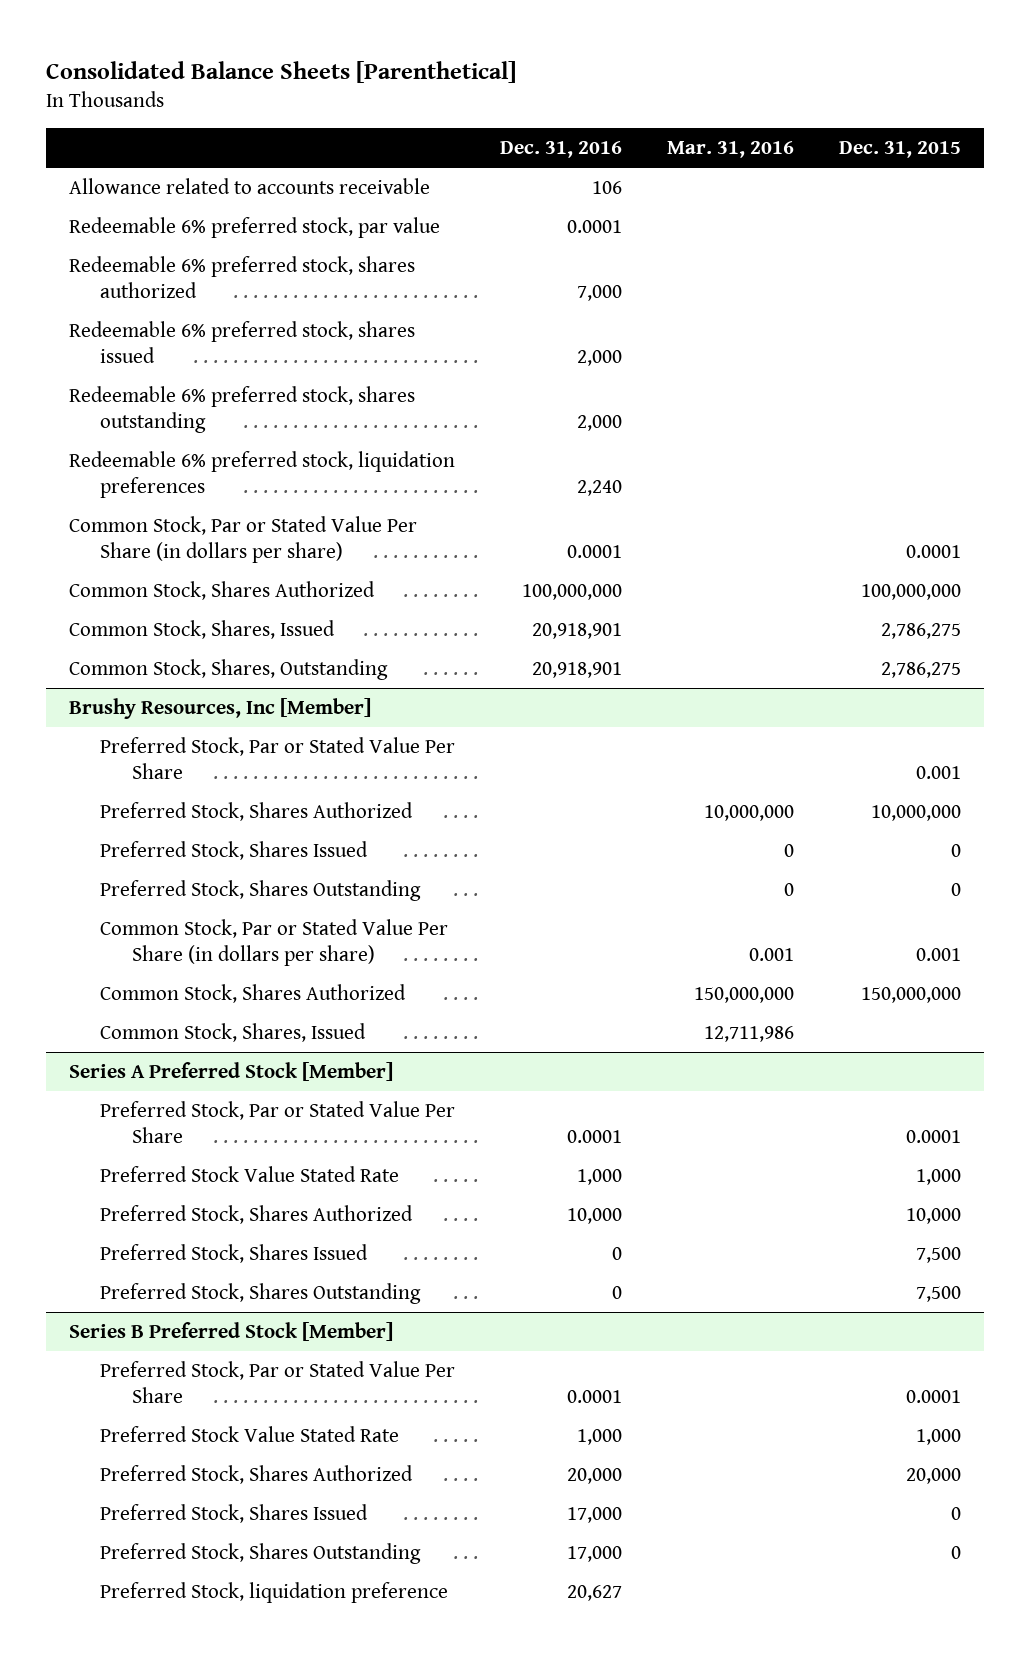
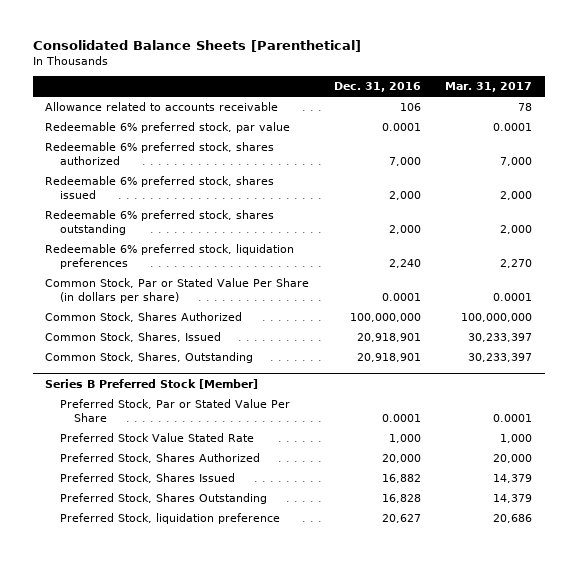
[667,141,795,159] Mar. 31, 2016 -> none
[839,141,962,159] Dec. 31, 2015 -> none
none -> [445,82,533,93] Mar. 31, 2017
[68,698,371,720] Brushy Resources, Inc [Member] -> none
[100,737,456,780] Preferred Stock, Par or Stated Value Per Share -> none
[100,802,414,822] Preferred Stock, Shares Authorized -> none
[100,841,369,861] Preferred Stock, Shares Issued -> none
[100,880,422,902] Preferred Stock, Shares Outstanding -> none
[100,919,449,967] Common Stock, Par or Stated Value Per Share (in dollars per share) -> none
[100,984,407,1004] Common Stock, Shares Authorized -> none
[100,1023,367,1043] Common Stock, Shares, Issued -> none
[68,1062,393,1082] Series A Preferred Stock [Member] -> none
[100,1101,456,1144] Preferred Stock, Par or Stated Value Per Share -> none
[100,1166,400,1183] Preferred Stock Value Stated Rate -> none
[100,1205,414,1225] Preferred Stock, Shares Authorized -> none
[100,1244,369,1264] Preferred Stock, Shares Issued -> none
[100,1283,422,1305] Preferred Stock, Shares Outstanding -> none
[567,1507,623,1524] 17,000 -> [381,474,421,484] 16,882
[567,1546,623,1563] 17,000 -> [381,494,421,504] 16,828

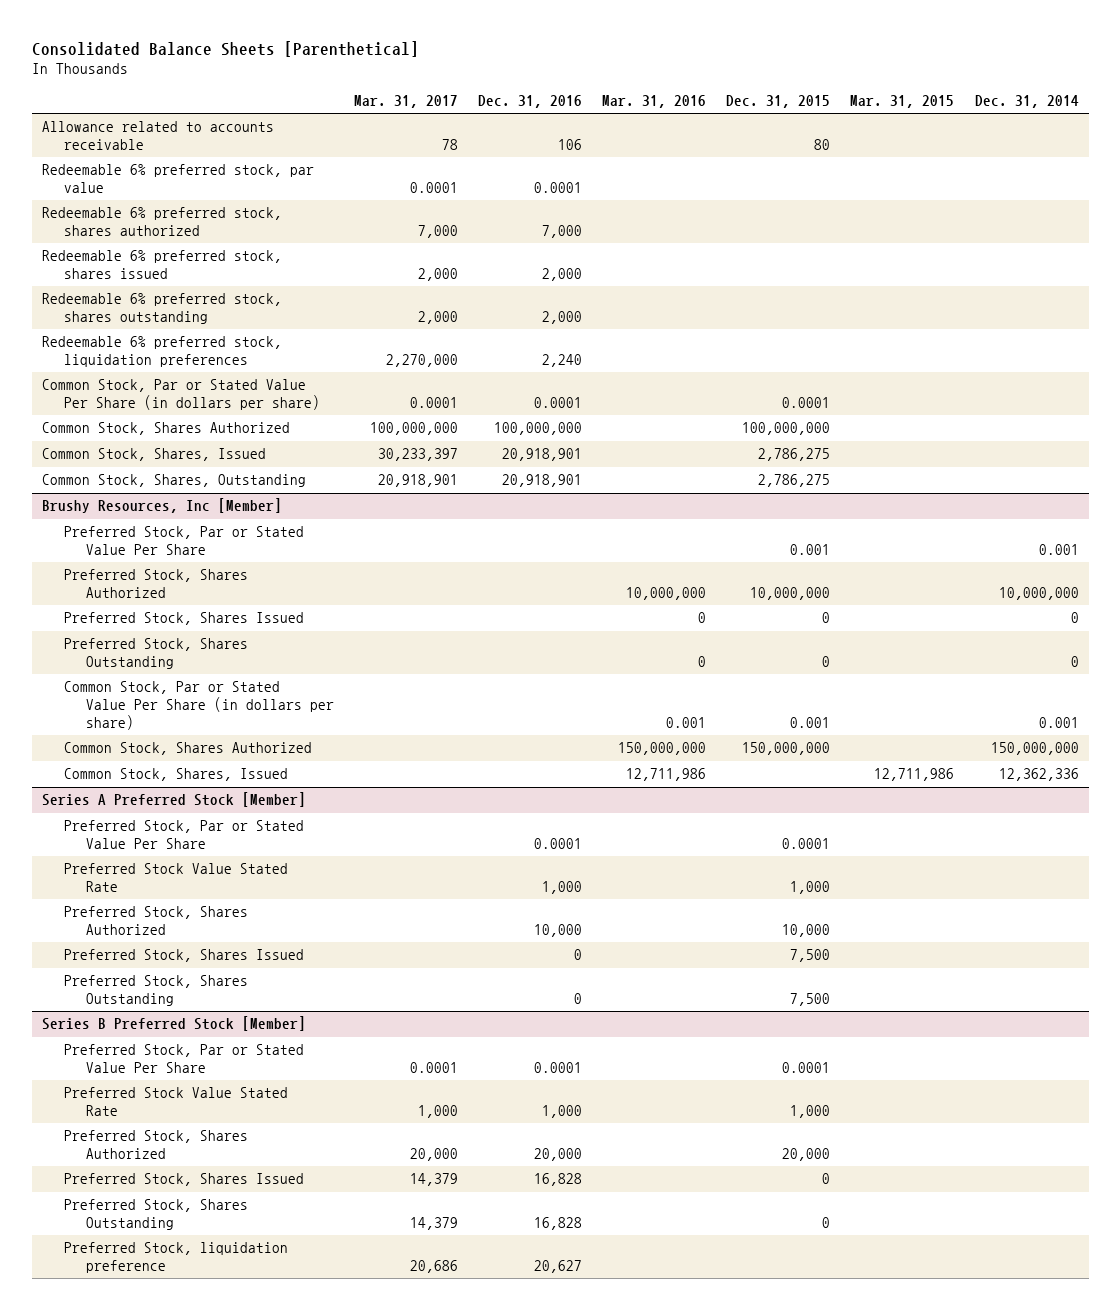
none -> [602,94,707,108] Mar. 31, 2016
none -> [726,94,831,108] Dec. 31, 2015
none -> [850,94,955,108] Mar. 31, 2015
none -> [974,94,1079,108] Dec. 31, 2014
[500,258,533,268] 2,270 -> [385,354,458,368] 2,270,000
[468,353,533,363] 30,233,397 -> [377,474,458,488] 20,918,901
none -> [41,498,282,514] Brushy Resources, Inc [Member]
none -> [63,526,304,556] Preferred Stock, Par or Stated Value Per Share
none -> [63,569,248,599] Preferred Stock, Shares Authorized
none -> [63,612,304,626] Preferred Stock, Shares Issued
none -> [63,638,248,670] Preferred Stock, Shares Outstanding
none -> [63,681,334,730] Common Stock, Par or Stated Value Per Share (in dollars per share)
none -> [63,742,312,756] Common Stock, Shares Authorized
none -> [63,768,288,782] Common Stock, Shares, Issued
none -> [41,792,306,808] Series A Preferred Stock [Member]
none -> [63,820,304,850] Preferred Stock, Par or Stated Value Per Share
none -> [63,863,288,893] Preferred Stock Value Stated Rate
none -> [63,906,248,936] Preferred Stock, Shares Authorized
none -> [63,949,304,963] Preferred Stock, Shares Issued
none -> [63,975,248,1007] Preferred Stock, Shares Outstanding
[381,474,421,484] 16,882 -> [533,1173,582,1187] 16,828

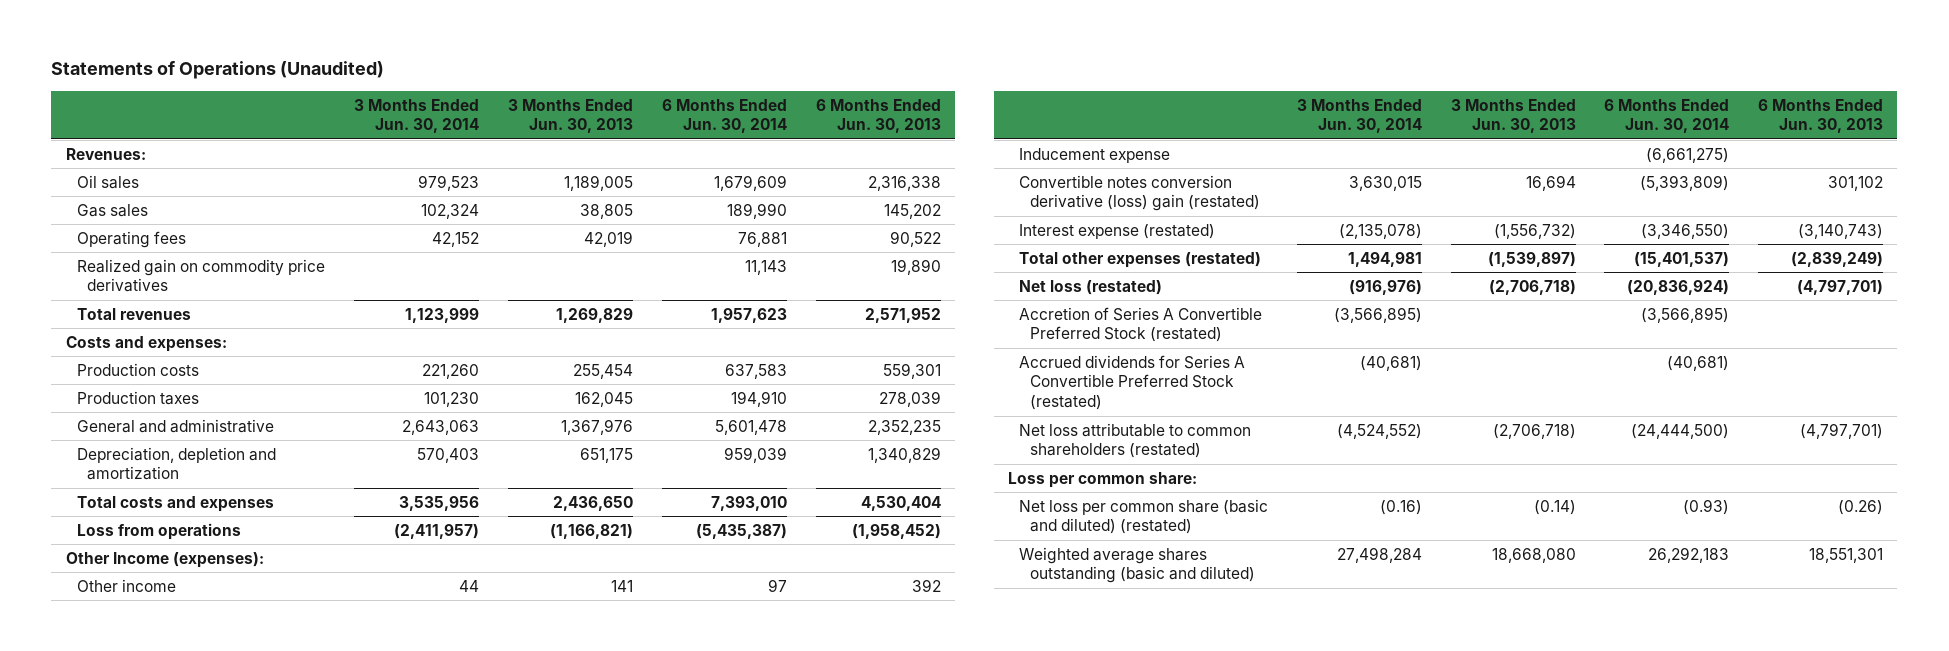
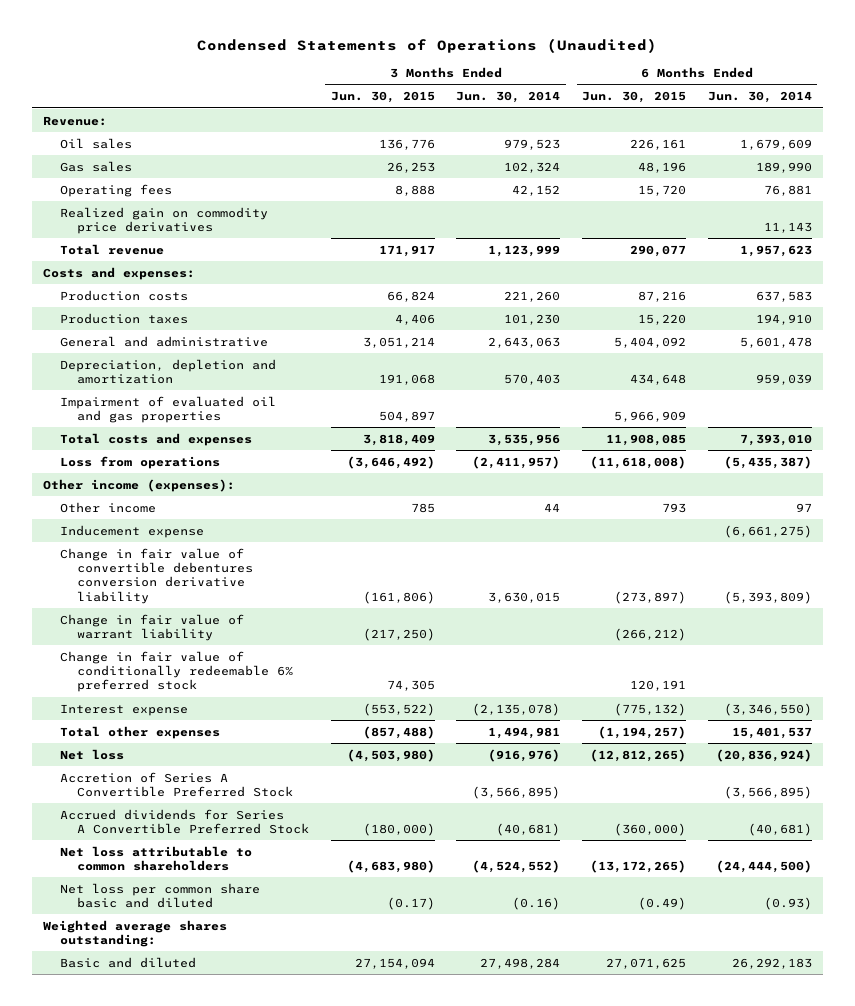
[51,61,385,80] Statements of Operations (Unaudited) -> [197,38,658,54] Condensed Statements of Operations (Unaudited)
[508,98,634,134] 3 Months Ended Jun. 30, 2013 -> none
[815,98,941,134] 6 Months Ended Jun. 30, 2013 -> none
none -> [330,91,435,104] Jun. 30, 2015
none -> [582,91,687,104] Jun. 30, 2015
[65,147,146,160] Revenues: -> [43,115,108,126] Revenue:
[76,307,191,320] Total revenues -> [60,243,165,255] Total revenue
none -> [60,395,277,423] Impairment of evaluated oil and gas properties
[65,551,264,568] Other Income (expenses): -> [43,478,236,492] Other income (expenses):
[1008,471,1198,488] Loss per common share: -> none
[1019,174,1260,212] Convertible notes conversion derivative (loss) gain (restated) -> [60,547,253,604] Change in fair value of convertible debentures conversion derivative liability
none -> [60,613,245,641] Change in fair value of warrant liability
none -> [60,650,293,693] Change in fair value of conditionally redeemable 6% preferred stock
[1019,223,1216,239] Interest expense (restated) -> [60,703,189,716] Interest expense
[1019,251,1262,268] Total other expenses (restated) -> [60,725,221,739] Total other expenses
[1634,251,1730,267] (15,401,537) -> [731,726,812,739] 15,401,537
[1019,279,1163,295] Net loss (restated) -> [60,748,125,760] Net loss
[1019,306,1263,343] Accretion of Series A Convertible Preferred Stock (restated) -> [60,771,293,797] Accretion of Series A Convertible Preferred Stock
[1019,354,1246,411] Accrued dividends for Series A Convertible Preferred Stock (restated) -> [60,808,309,834] Accrued dividends for Series A Convertible Preferred Stock
[1019,422,1252,459] Net loss attributable to common shareholders (restated) -> [60,845,253,871] Net loss attributable to common shareholders
[1019,498,1269,535] Net loss per common share (basic and diluted) (restated) -> [60,882,261,908] Net loss per common share basic and diluted
none -> [43,919,228,947] Weighted average shares outstanding:
[1019,546,1255,584] Weighted average shares outstanding (basic and diluted) -> [60,956,197,968] Basic and diluted

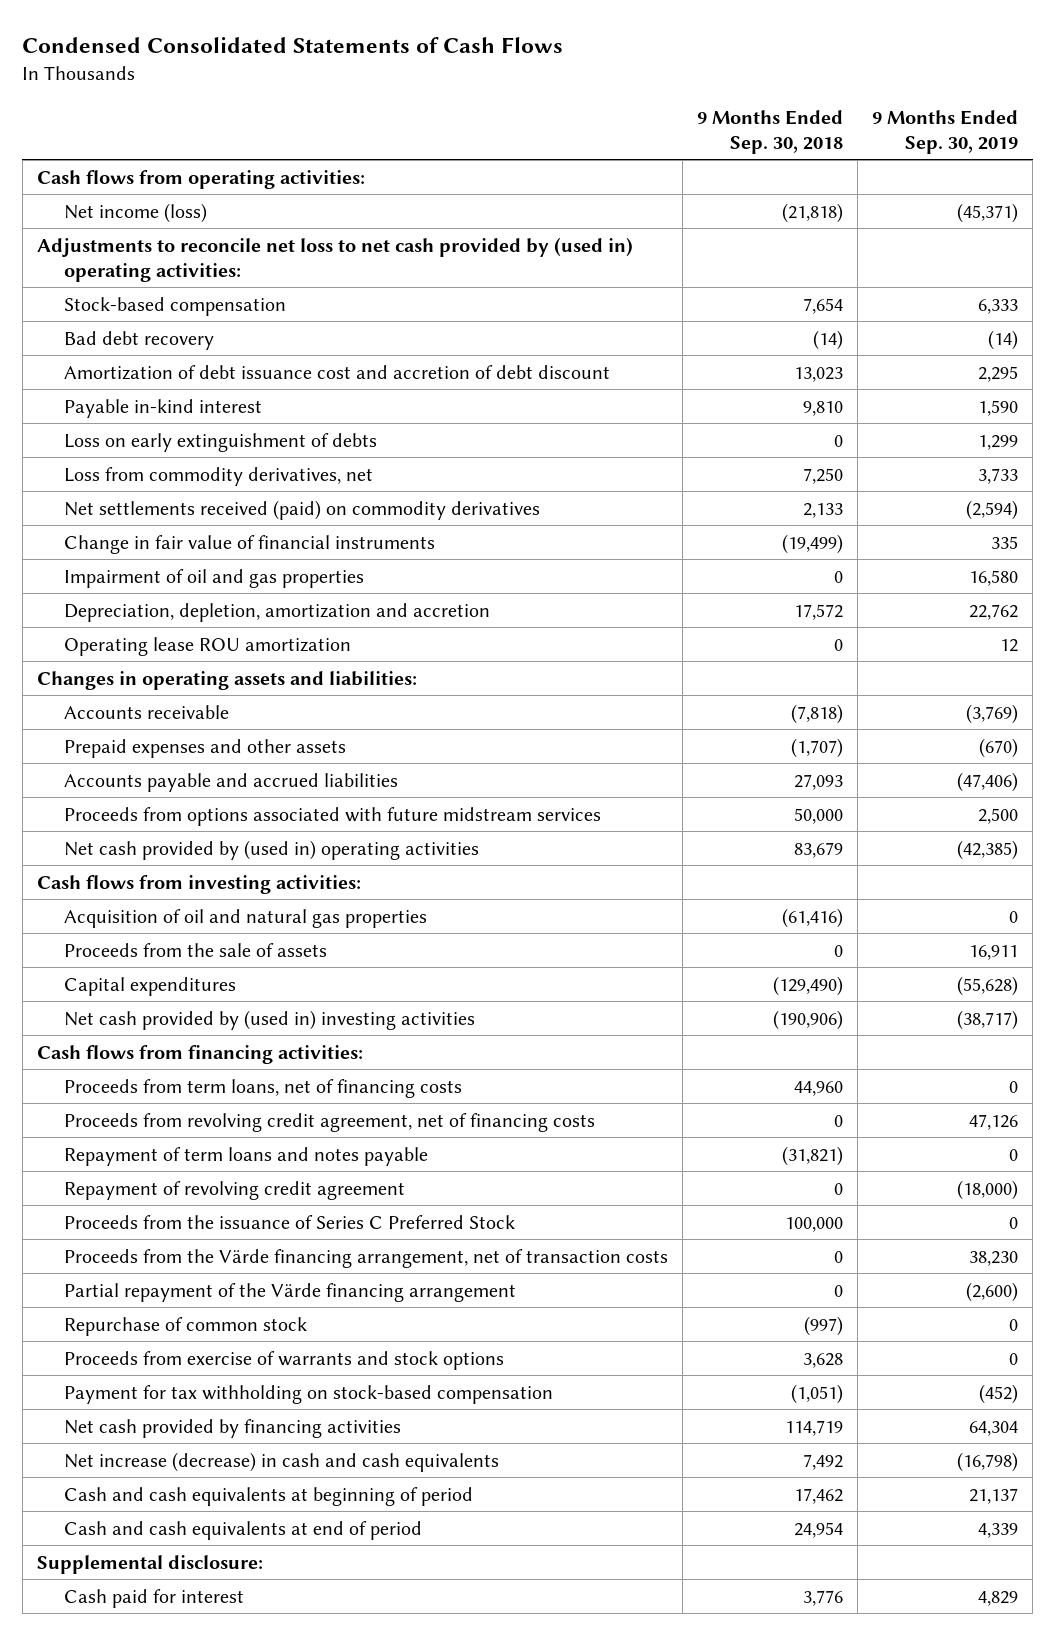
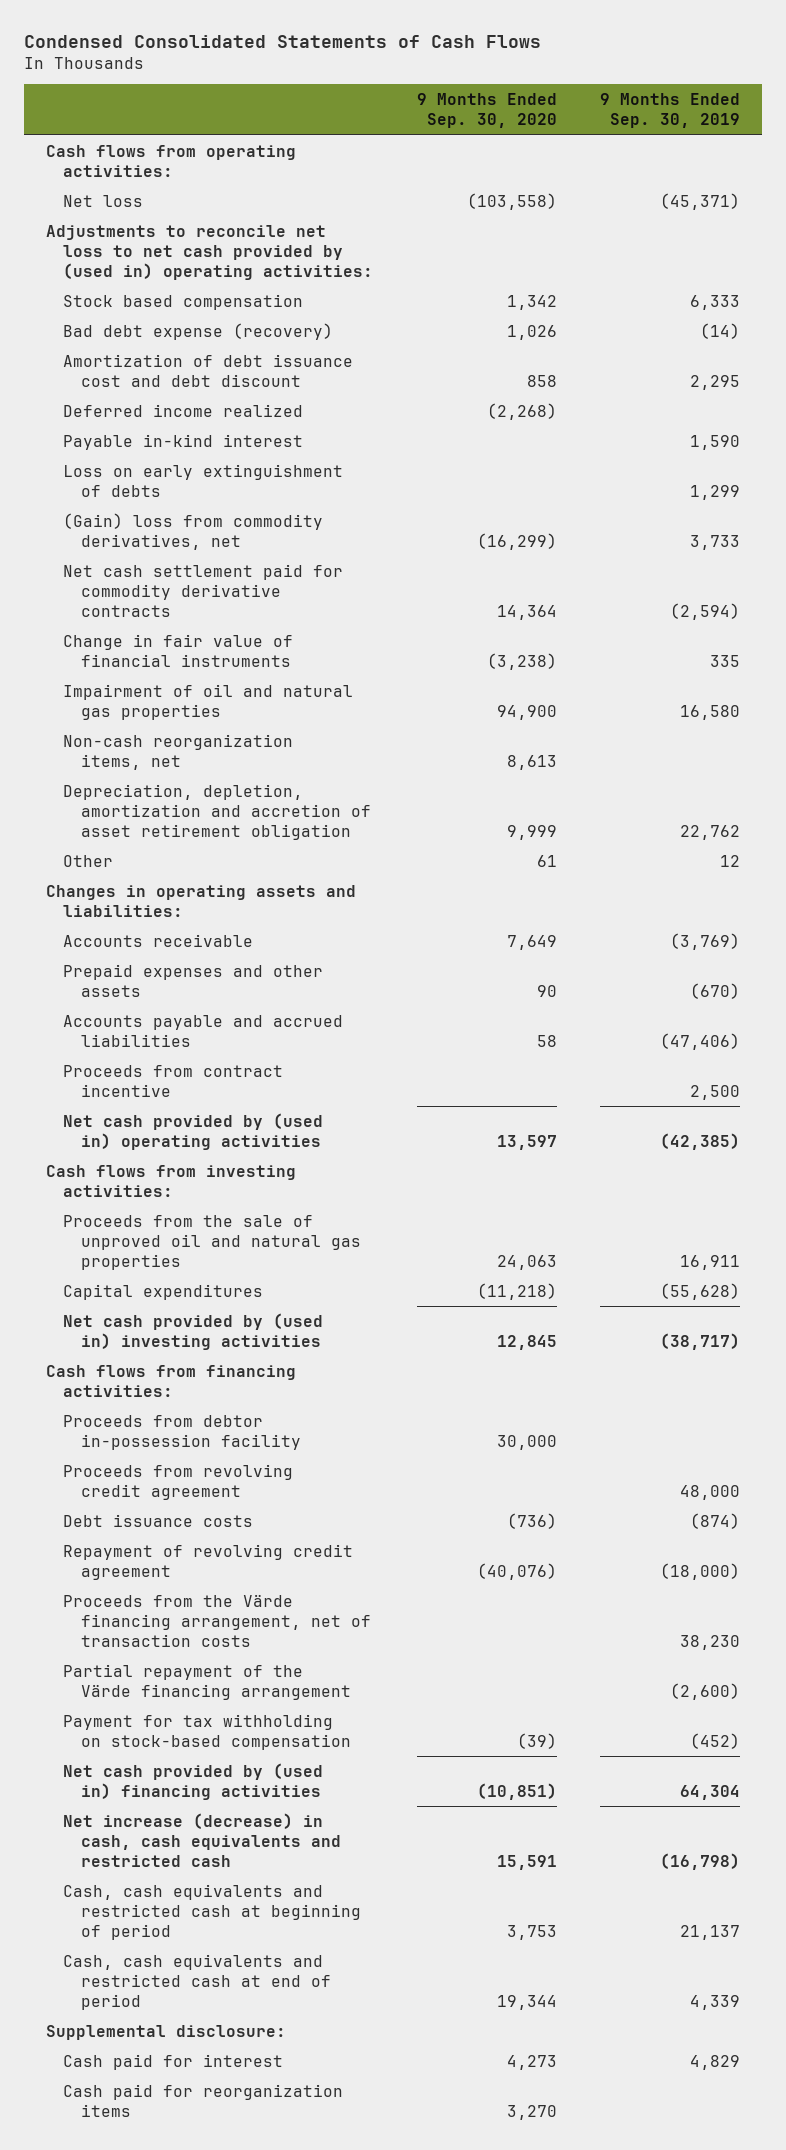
[696,109,843,154] 9 Months Ended Sep. 30, 2018 -> none
none -> [416,93,557,129] 9 Months Ended Sep. 30, 2020
[63,202,207,223] Net income (loss) -> [63,194,144,207] Net loss
[63,296,286,316] Stock-based compensation -> [63,293,304,310] Stock based compensation
[63,330,214,350] Bad debt recovery -> [63,322,334,340] Bad debt expense (recovery)
[63,364,610,380] Amortization of debt issuance cost and accretion of debt discount -> [63,353,354,387] Amortization of debt issuance cost and debt discount
none -> [63,403,304,417] Deferred income realized
[63,466,373,486] Loss from commodity derivatives, net -> [63,512,324,550] (Gain) loss from commodity derivatives, net
[63,499,540,520] Net settlements received (paid) on commodity derivatives -> [63,563,344,617] Net cash settlement paid for commodity derivative contracts
[63,636,351,656] Operating lease ROU amortization -> none
[63,568,364,588] Impairment of oil and gas properties -> [63,683,354,720] Impairment of oil and natural gas properties
none -> [63,733,294,770] Non-cash reorganization items, net
[63,602,490,622] Depreciation, depletion, amortization and accretion -> [63,783,371,840] Depreciation, depletion, amortization and accretion of asset retirement obligation
none -> [63,854,114,867] Other
[63,806,601,826] Proceeds from options associated with future midstream services -> [63,1064,284,1097] Proceeds from contract incentive
[63,908,427,928] Acquisition of oil and natural gas properties -> none
[63,942,327,957] Proceeds from the sale of assets -> [63,1214,361,1270] Proceeds from the sale of unproved oil and natural gas properties
[63,1078,462,1098] Proceeds from term loans, net of financing costs -> none
[63,1146,428,1166] Repayment of term loans and notes payable -> none
none -> [63,1414,301,1450] Proceeds from debtor in-possession facility
[63,1112,595,1132] Proceeds from revolving credit agreement, net of financing costs -> [63,1463,294,1500] Proceeds from revolving credit agreement
[969,1113,1019,1130] 47,126 -> [679,1484,740,1500] 48,000
none -> [63,1513,254,1527] Debt issuance costs
[63,1214,515,1229] Proceeds from the issuance of Series C Preferred Stock -> none
[63,1316,307,1336] Repurchase of common stock -> none
[63,1350,504,1370] Proceeds from exercise of warrants and stock options -> none
[63,1418,401,1438] Net cash provided by financing activities -> [63,1762,324,1800] Net cash provided by (used in) financing activities
[63,1451,499,1472] Net increase (decrease) in cash and cash equivalents -> [63,1812,341,1867] Net increase (decrease) in cash, cash equivalents and restricted cash
[63,1486,473,1506] Cash and cash equivalents at beginning of period -> [63,1883,361,1940] Cash, cash equivalents and restricted cash at beginning of period
[63,1520,422,1540] Cash and cash equivalents at end of period -> [63,1953,331,2010] Cash, cash equivalents and restricted cash at end of period
none -> [63,2083,344,2117] Cash paid for reorganization items

